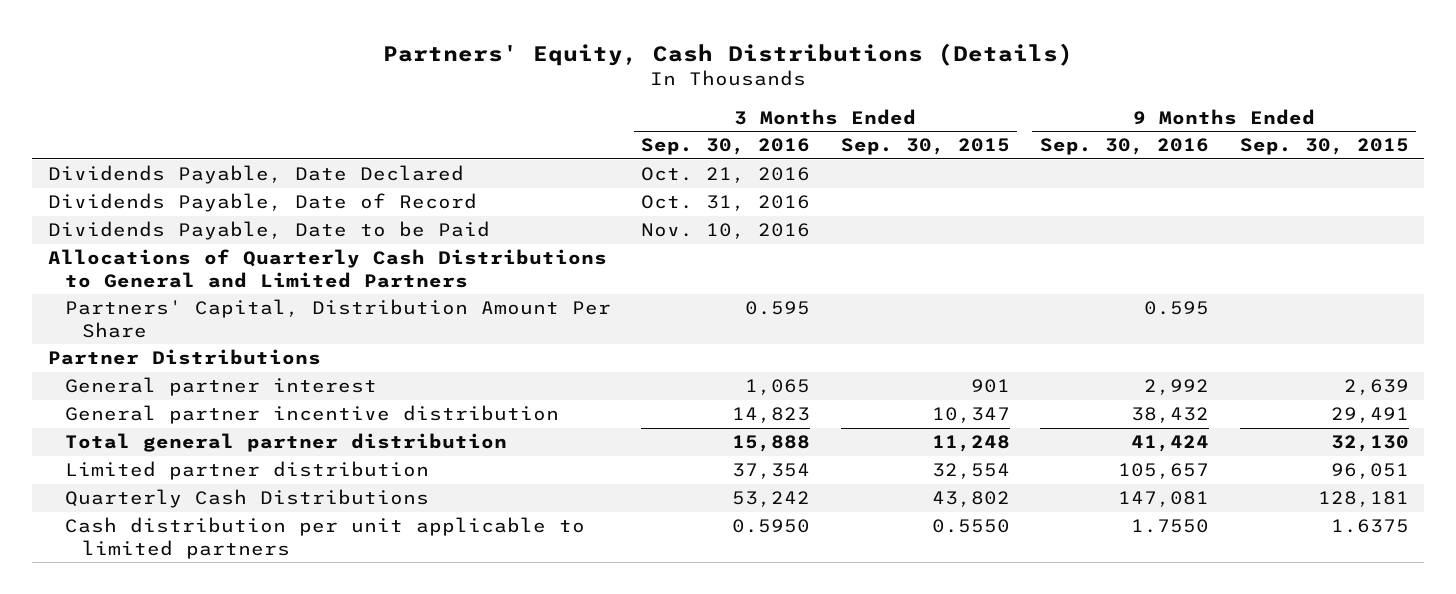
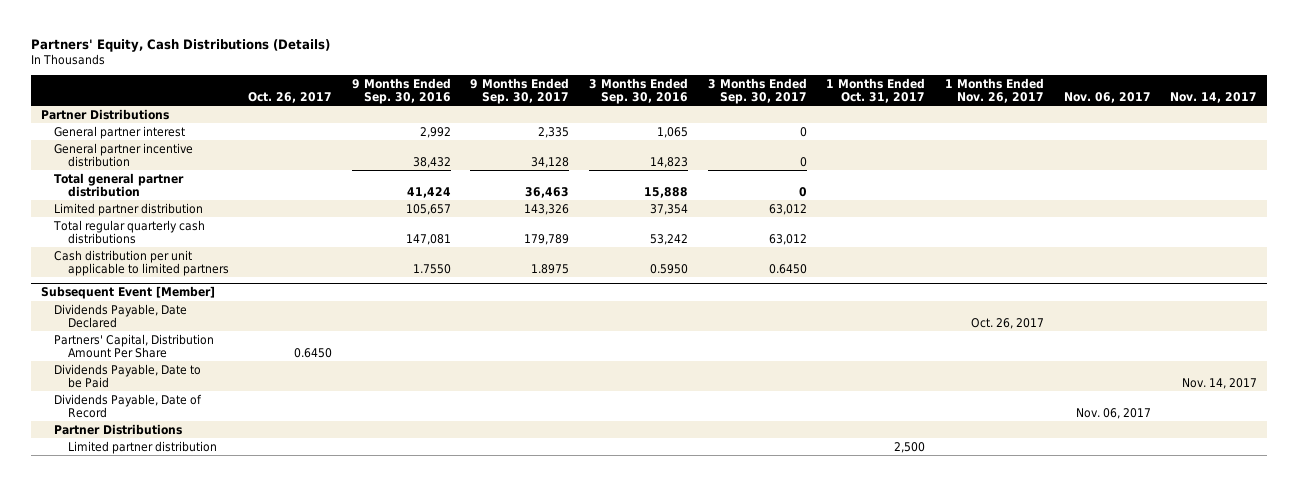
[840,138,1010,156] Sep. 30, 2015 -> none
[1239,138,1409,156] Sep. 30, 2015 -> none
none -> [248,92,333,104] Oct. 26, 2017
none -> [470,77,570,105] 9 Months Ended Sep. 30, 2017
none -> [707,77,807,105] 3 Months Ended Sep. 30, 2017
none -> [826,77,926,104] 1 Months Ended Oct. 31, 2017
none -> [944,77,1044,104] 1 Months Ended Nov. 26, 2017
none -> [1063,92,1151,104] Nov. 06, 2017
none -> [1170,92,1258,104] Nov. 14, 2017
[47,165,464,185] Dividends Payable, Date Declared -> none
[47,193,477,213] Dividends Payable, Date of Record -> none
[47,221,490,241] Dividends Payable, Date to be Paid -> none
[47,249,607,288] Allocations of Quarterly Cash Distributions to General and Limited Partners -> none
[64,299,611,338] Partners' Capital, Distribution Amount Per Share -> none
[64,489,429,509] Quarterly Cash Distributions -> [53,219,206,244] Total regular quarterly cash distributions
none -> [40,286,215,300] Subsequent Event [Member]
none -> [54,303,188,328] Dividends Payable, Date Declared
none -> [54,333,215,358] Partners' Capital, Distribution Amount Per Share
none -> [54,363,202,388] Dividends Payable, Date to be Paid
none -> [54,393,203,418] Dividends Payable, Date of Record
none -> [54,423,183,435] Partner Distributions
none -> [67,440,217,454] Limited partner distribution

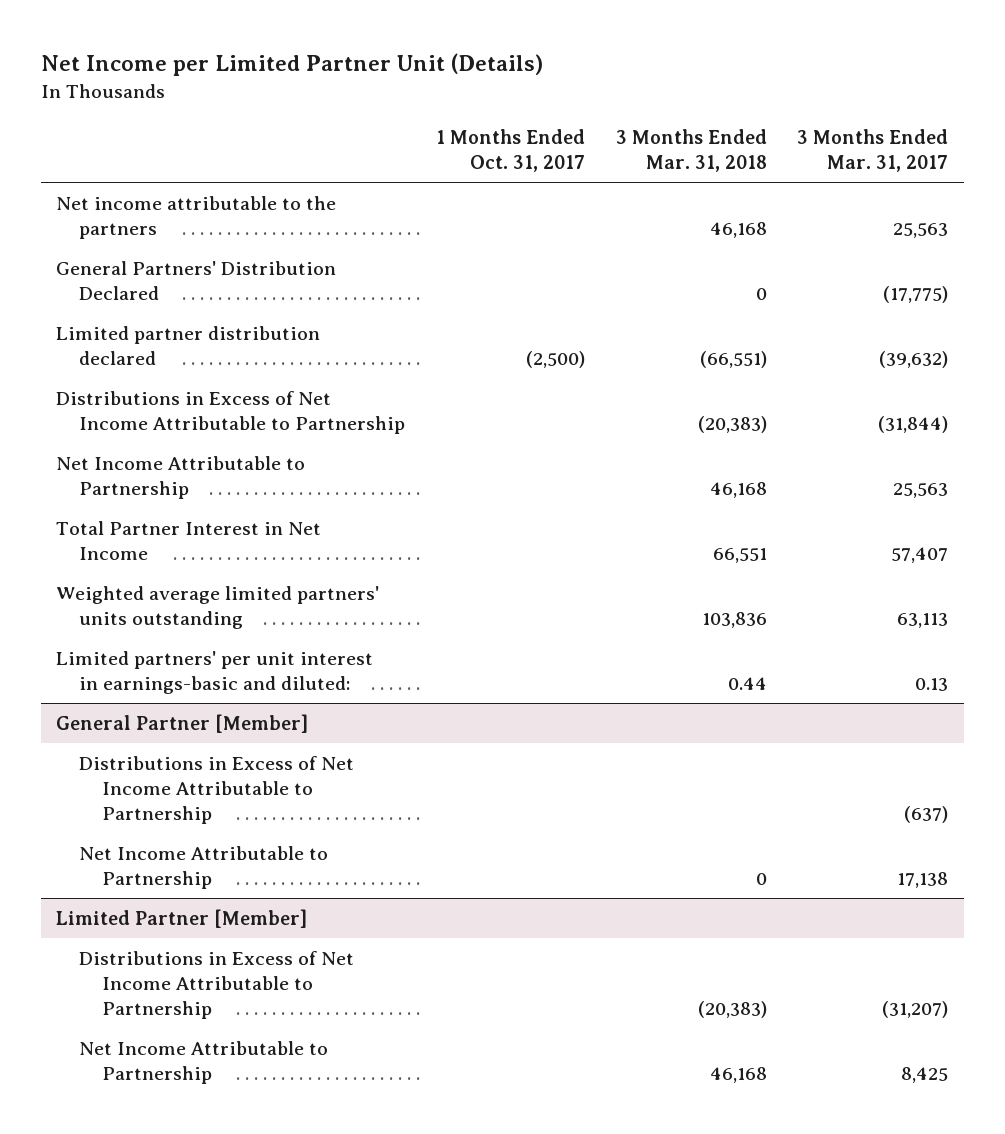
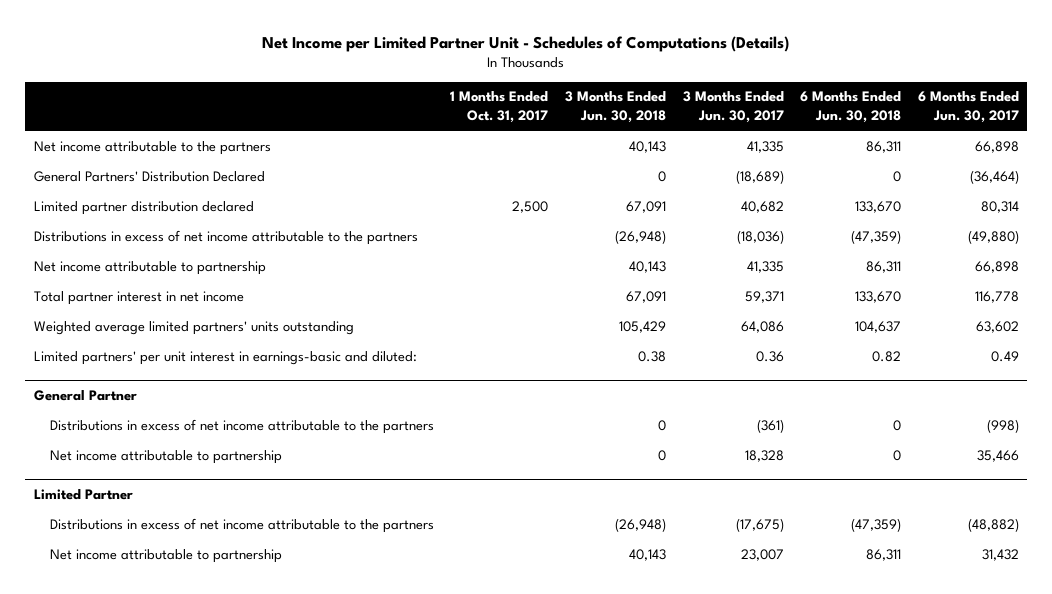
[41,53,544,77] Net Income per Limited Partner Unit (Details) -> [262,35,790,52] Net Income per Limited Partner Unit - Schedules of Computations (Details)
[615,129,767,173] 3 Months Ended Mar. 31, 2018 -> none
[797,129,949,173] 3 Months Ended Mar. 31, 2017 -> none
none -> [564,91,666,124] 3 Months Ended Jun. 30, 2018
none -> [682,91,784,124] 3 Months Ended Jun. 30, 2017
none -> [800,91,902,124] 6 Months Ended Jun. 30, 2018
none -> [917,91,1019,124] 6 Months Ended Jun. 30, 2017
[525,350,585,368] (2,500) -> [512,200,549,213] 2,500
[56,390,406,434] Distributions in Excess of Net Income Attributable to Partnership -> [33,229,418,245] Distributions in excess of net income attributable to the partners
[56,455,306,499] Net Income Attributable to Partnership -> [33,260,266,275] Net income attributable to partnership
[56,520,322,560] Total Partner Interest in Net Income -> [33,290,244,305] Total partner interest in net income
[56,713,309,733] General Partner [Member] -> [33,389,137,401] General Partner
[79,755,355,824] Distributions in Excess of Net Income Attributable to Partnership -> [49,418,434,434] Distributions in excess of net income attributable to the partners
[79,845,329,889] Net Income Attributable to Partnership -> [49,449,282,464] Net income attributable to partnership
[56,908,308,928] Limited Partner [Member] -> [33,488,133,500] Limited Partner
[79,950,355,1019] Distributions in Excess of Net Income Attributable to Partnership -> [49,517,434,533] Distributions in excess of net income attributable to the partners
[79,1040,329,1084] Net Income Attributable to Partnership -> [49,548,282,563] Net income attributable to partnership

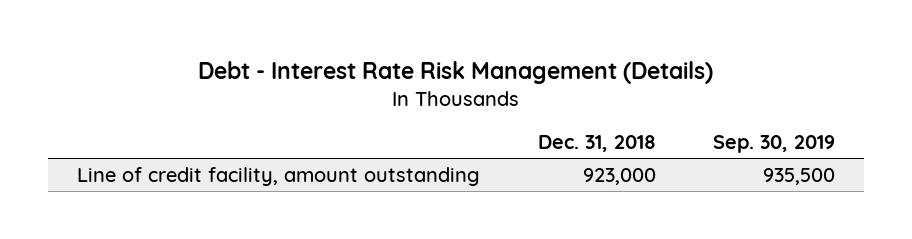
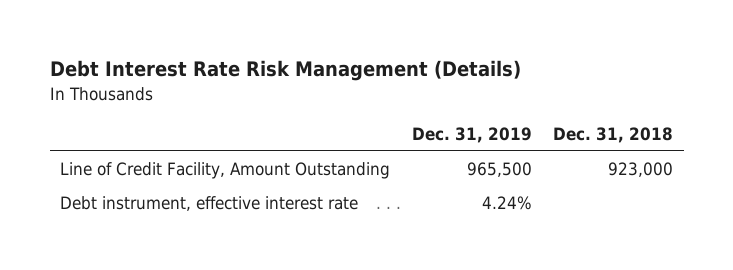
[198,61,714,85] Debt - Interest Rate Risk Management (Details) -> [49,60,521,82] Debt Interest Rate Risk Management (Details)
[713,135,836,154] Sep. 30, 2019 -> none
none -> [411,127,532,144] Dec. 31, 2019
[77,166,481,186] Line of credit facility, amount outstanding -> [60,162,391,180] Line of Credit Facility, Amount Outstanding
none -> [60,196,359,212] Debt instrument, effective interest rate

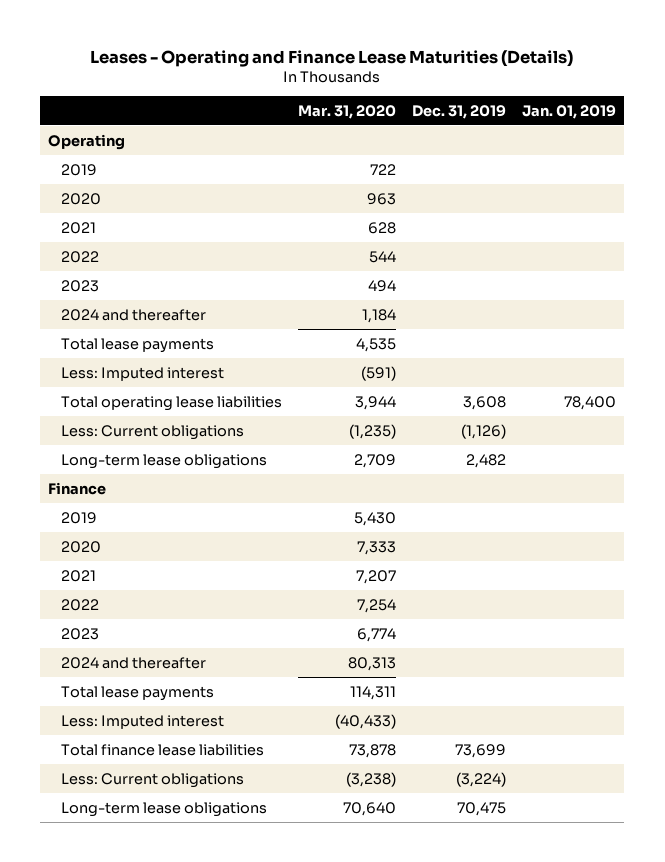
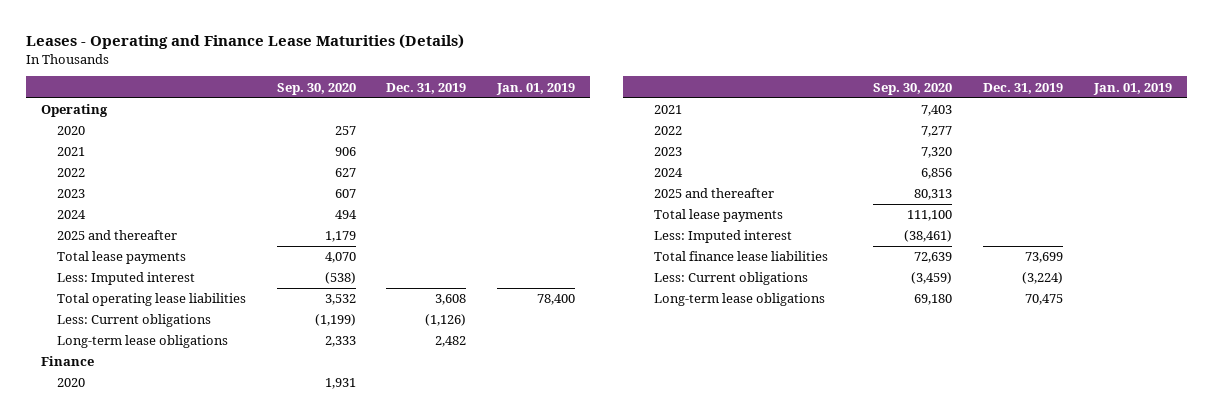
[297,104,396,119] Mar. 31, 2020 -> none
none -> [276,82,356,95] Sep. 30, 2020
[60,163,97,176] 2019 -> none
none -> [56,210,86,220] 2024
[60,308,206,321] 2024 and thereafter -> [56,230,177,241] 2025 and thereafter
[60,511,97,524] 2019 -> none
none -> [653,168,683,178] 2024
[60,656,206,669] 2024 and thereafter -> [653,188,774,199] 2025 and thereafter

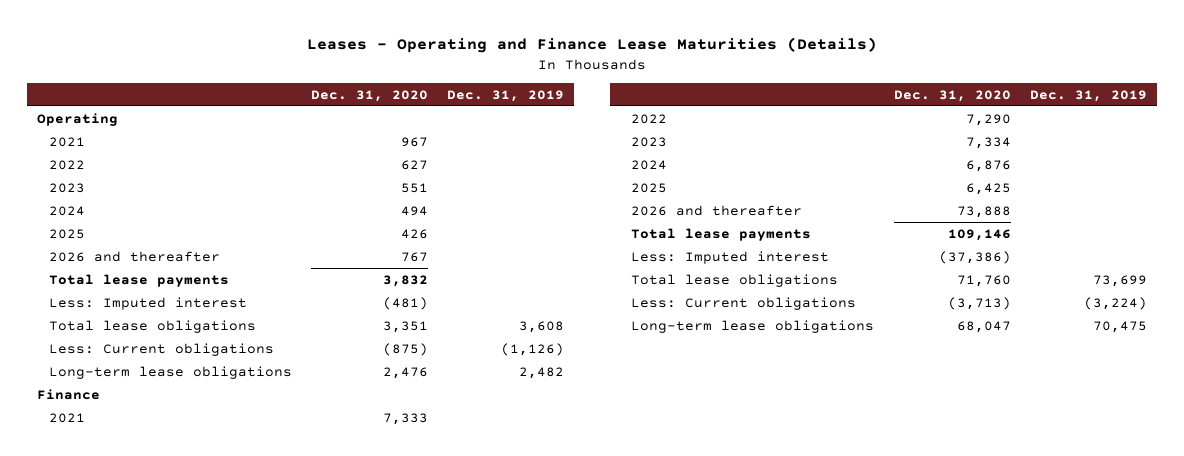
[276,82,356,95] Sep. 30, 2020 -> none
[495,82,575,95] Jan. 01, 2019 -> none
none -> [311,89,429,102] Dec. 31, 2020
[56,126,85,136] 2020 -> none
none -> [48,228,85,239] 2025
[56,230,177,241] 2025 and thereafter -> [48,250,220,262] 2026 and thereafter
[56,293,246,307] Total operating lease liabilities -> [48,319,256,333] Total lease obligations
[56,378,85,388] 2020 -> none
none -> [631,182,668,193] 2025
[653,188,774,199] 2025 and thereafter -> [631,204,803,216] 2026 and thereafter
[653,251,828,262] Total finance lease liabilities -> [631,273,839,287] Total lease obligations

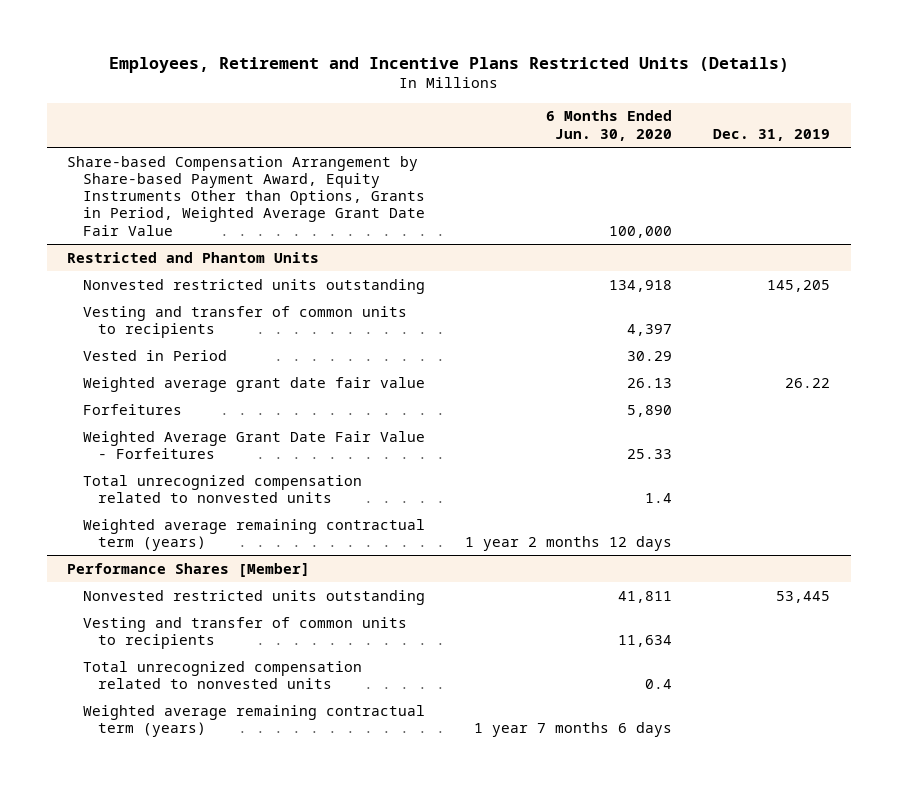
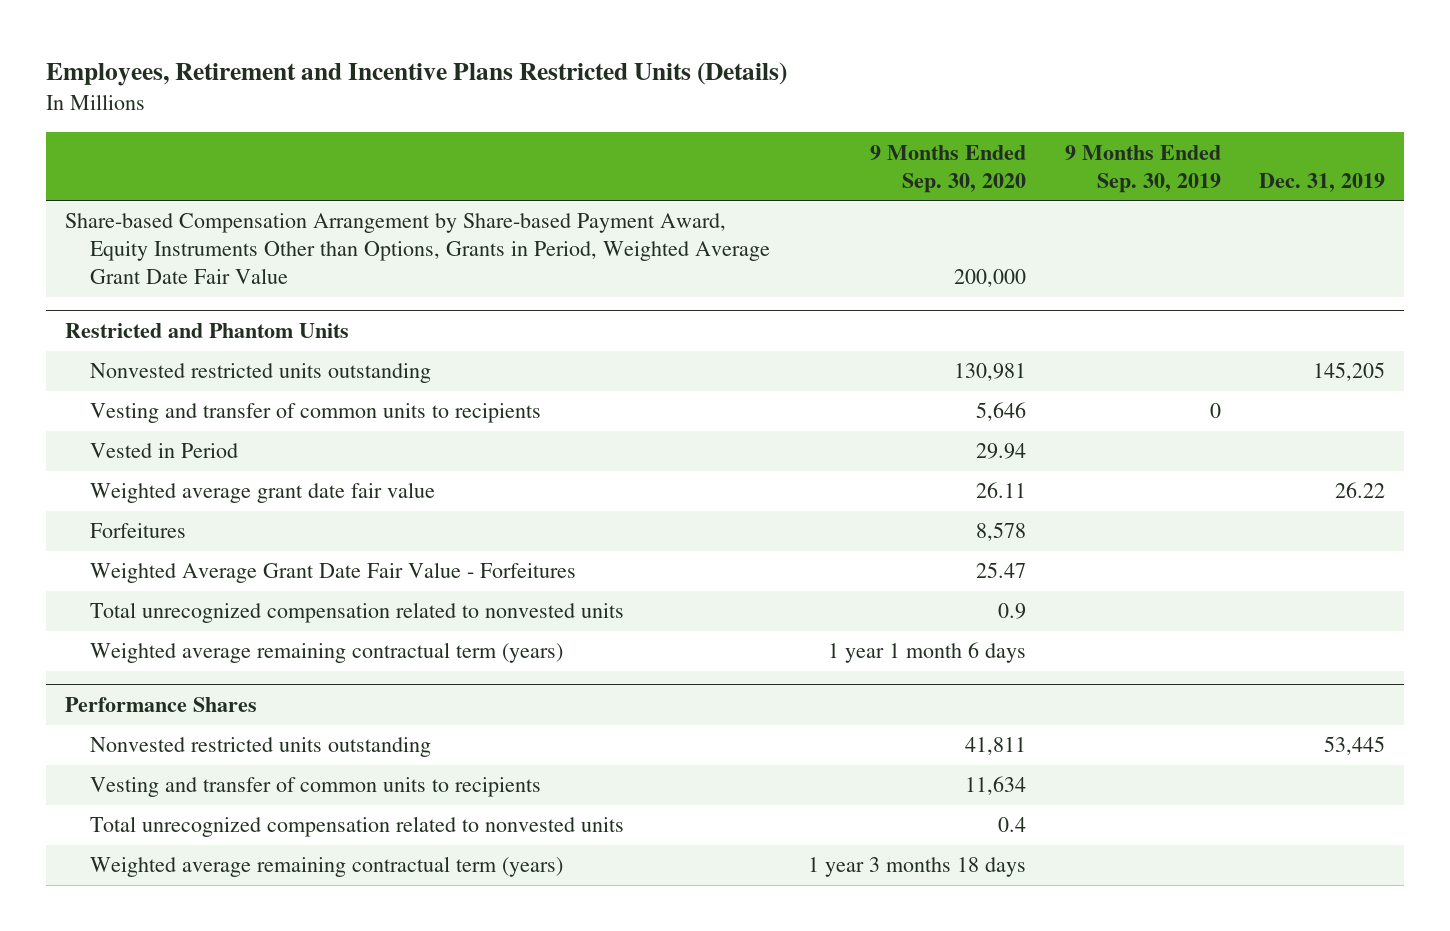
[546,110,673,141] 6 Months Ended Jun. 30, 2020 -> none
none -> [870,144,1027,193] 9 Months Ended Sep. 30, 2020
none -> [1064,144,1221,193] 9 Months Ended Sep. 30, 2019
[67,562,311,577] Performance Shares [Member] -> [64,697,257,713] Performance Shares

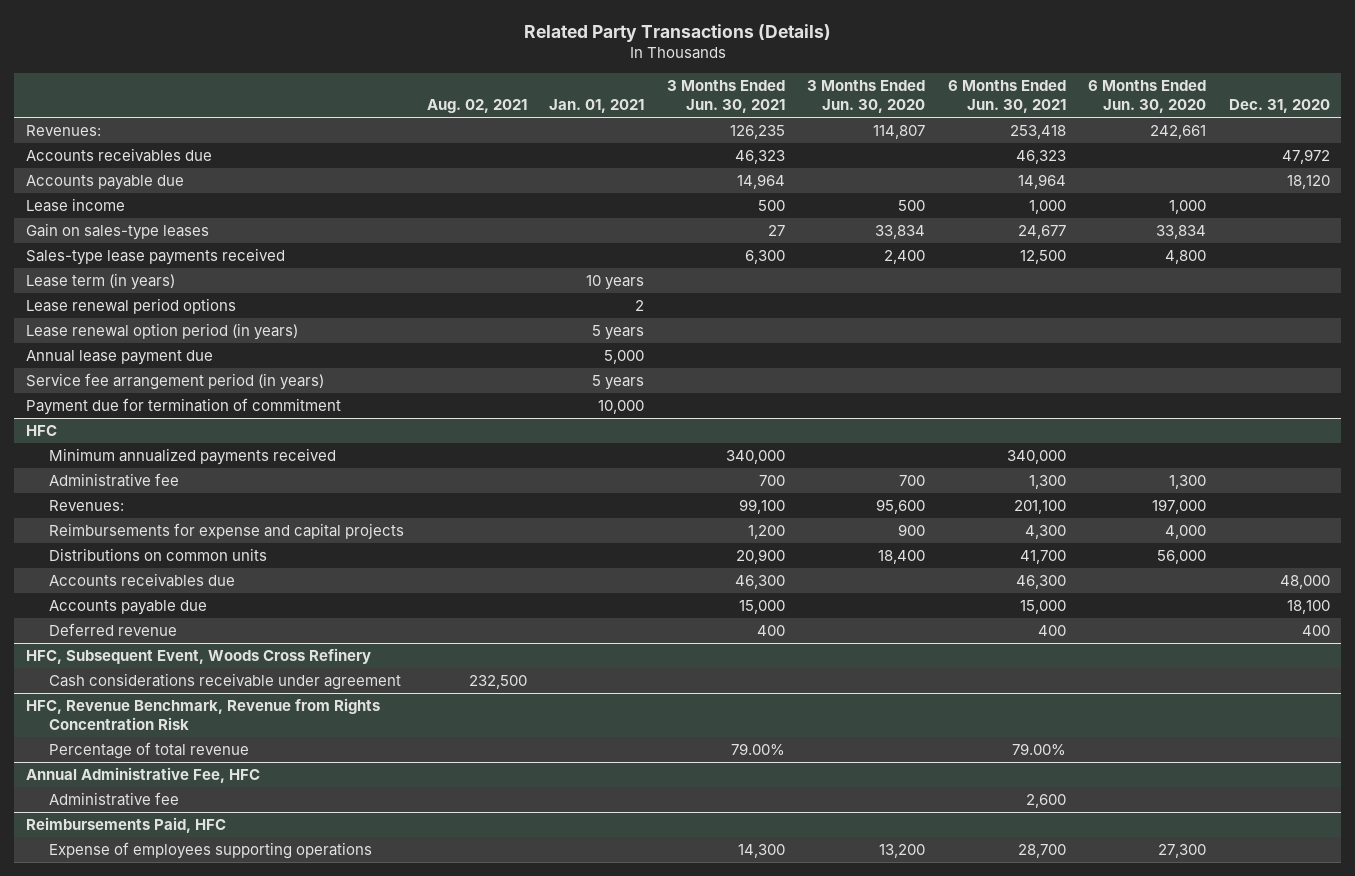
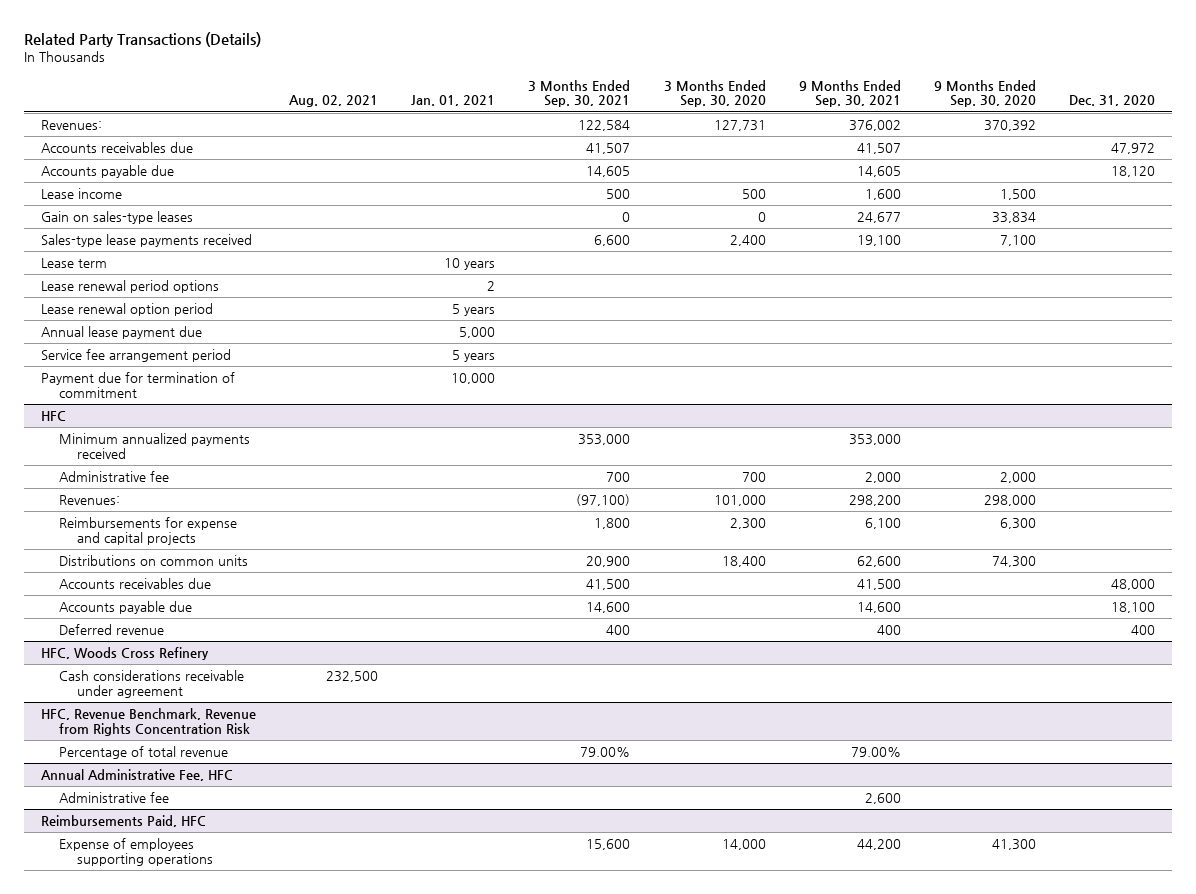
[666,80,785,114] 3 Months Ended Jun. 30, 2021 -> none
[807,80,926,114] 3 Months Ended Jun. 30, 2020 -> none
[947,80,1066,114] 6 Months Ended Jun. 30, 2021 -> none
[1088,80,1207,114] 6 Months Ended Jun. 30, 2020 -> none
none -> [528,79,631,108] 3 Months Ended Sep. 30, 2021
none -> [663,79,766,108] 3 Months Ended Sep. 30, 2020
none -> [798,79,901,108] 9 Months Ended Sep. 30, 2021
none -> [933,79,1036,108] 9 Months Ended Sep. 30, 2020
[25,273,175,291] Lease term (in years) -> [40,258,107,269] Lease term
[25,323,298,341] Lease renewal option period (in years) -> [40,303,213,317] Lease renewal option period
[25,373,324,391] Service fee arrangement period (in years) -> [40,349,231,363] Service fee arrangement period
[25,648,371,665] HFC, Subsequent Event, Woods Cross Refinery -> [40,647,209,661] HFC, Woods Cross Refinery

